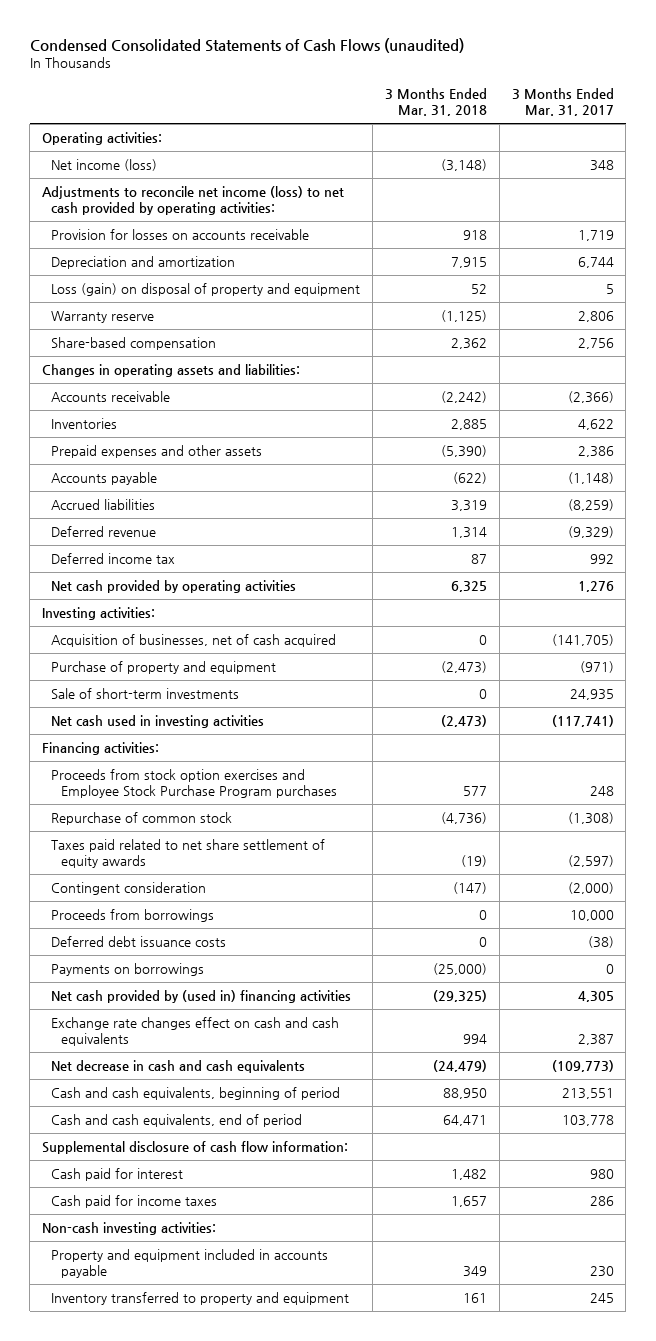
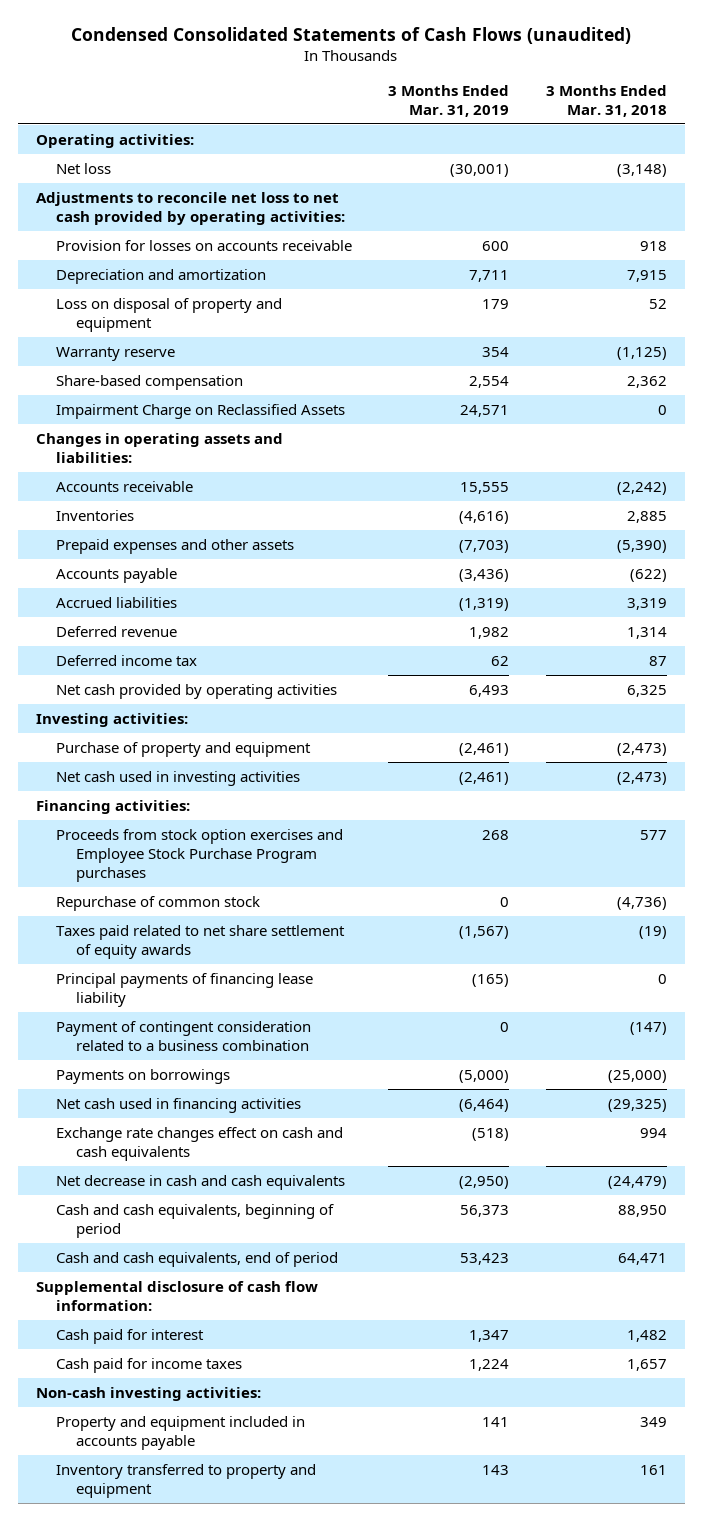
[511,87,614,117] 3 Months Ended Mar. 31, 2017 -> none
none -> [388,85,510,117] 3 Months Ended Mar. 31, 2019
[51,158,158,171] Net income (loss) -> [55,162,111,174] Net loss
[41,185,344,216] Adjustments to reconcile net income (loss) to net cash provided by operating activities: -> [35,191,345,225] Adjustments to reconcile net loss to net cash provided by operating activities:
[51,282,361,296] Loss (gain) on disposal of property and equipment -> [55,297,282,332] Loss on disposal of property and equipment
none -> [55,403,345,419] Impairment Charge on Reclassified Assets
[51,633,337,647] Acquisition of businesses, net of cash acquired -> none
[51,687,240,699] Sale of short-term investments -> none
[51,908,215,922] Proceeds from borrowings -> none
[51,935,227,947] Deferred debt issuance costs -> none
none -> [55,972,313,1007] Principal payments of financing lease liability
[51,881,207,895] Contingent consideration -> [55,1020,311,1051] Payment of contingent consideration related to a business combination
[51,989,352,1003] Net cash provided by (used in) financing activities -> [55,1097,301,1113] Net cash used in financing activities

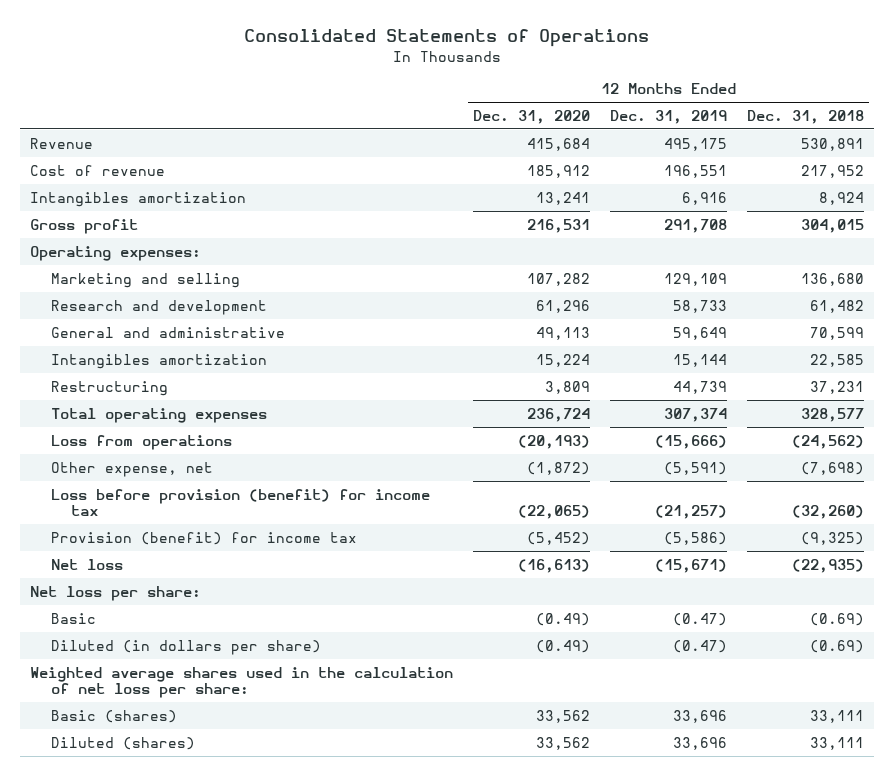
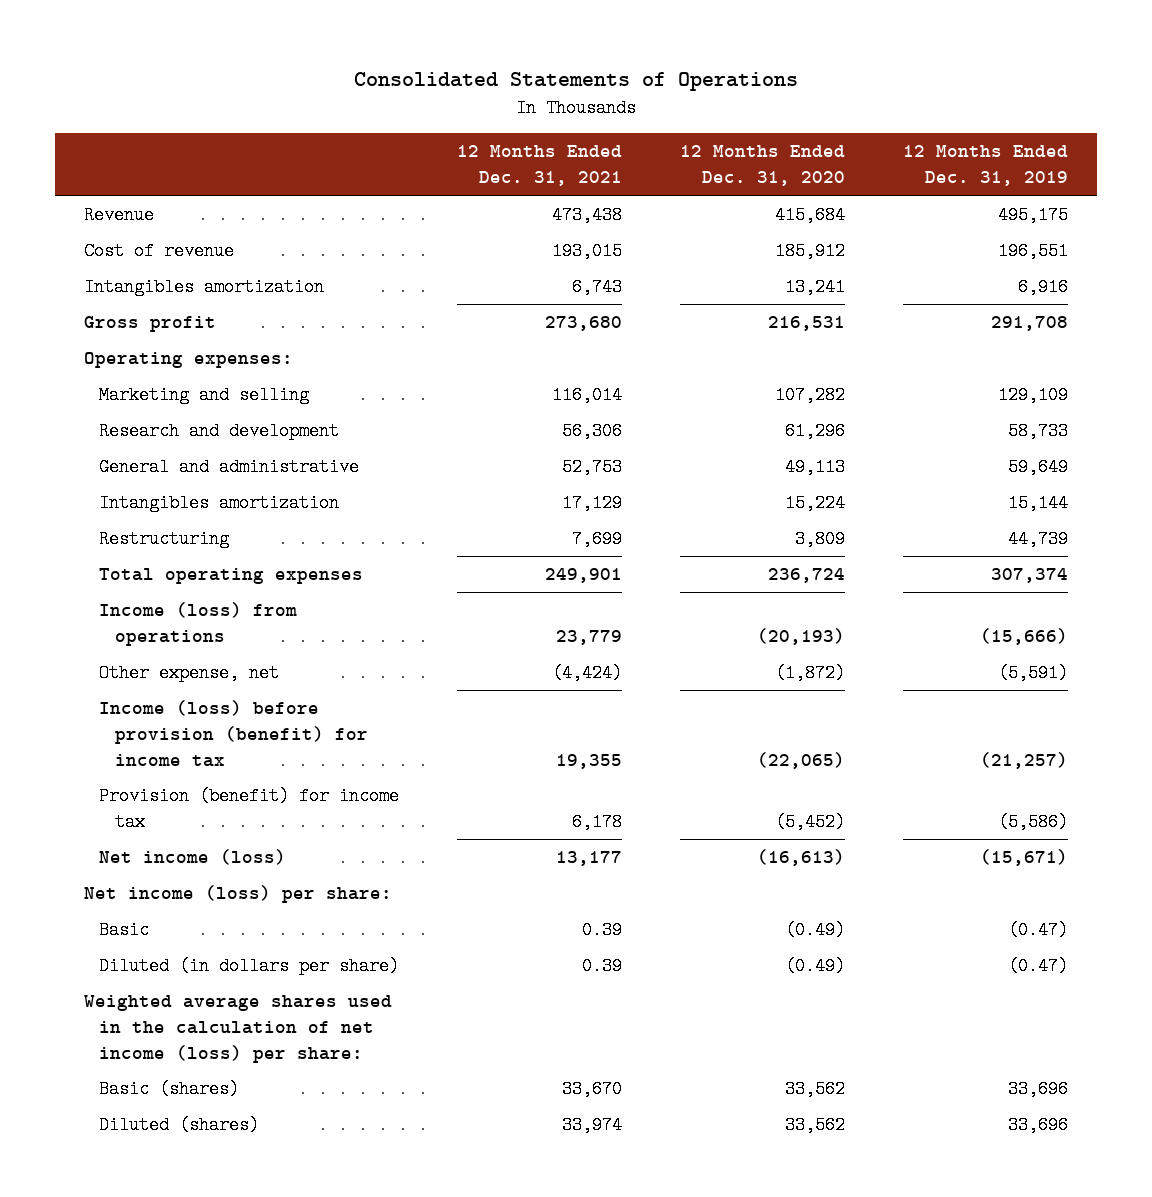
[747,110,865,125] Dec. 31, 2018 -> none
none -> [457,145,623,187] 12 Months Ended Dec. 31, 2021
[50,434,232,450] Loss from operations -> [99,602,298,646] Income (loss) from operations
[50,488,430,517] Loss before provision (benefit) for income tax -> [99,700,369,767] Income (loss) before provision (benefit) for income tax
[50,558,123,570] Net loss -> [99,849,287,866] Net income (loss)
[30,585,202,601] Net loss per share: -> [83,885,392,904] Net income (loss) per share:
[30,666,454,699] Weighted average shares used in the calculation of net loss per share: -> [83,995,392,1063] Weighted average shares used in the calculation of net income (loss) per share:

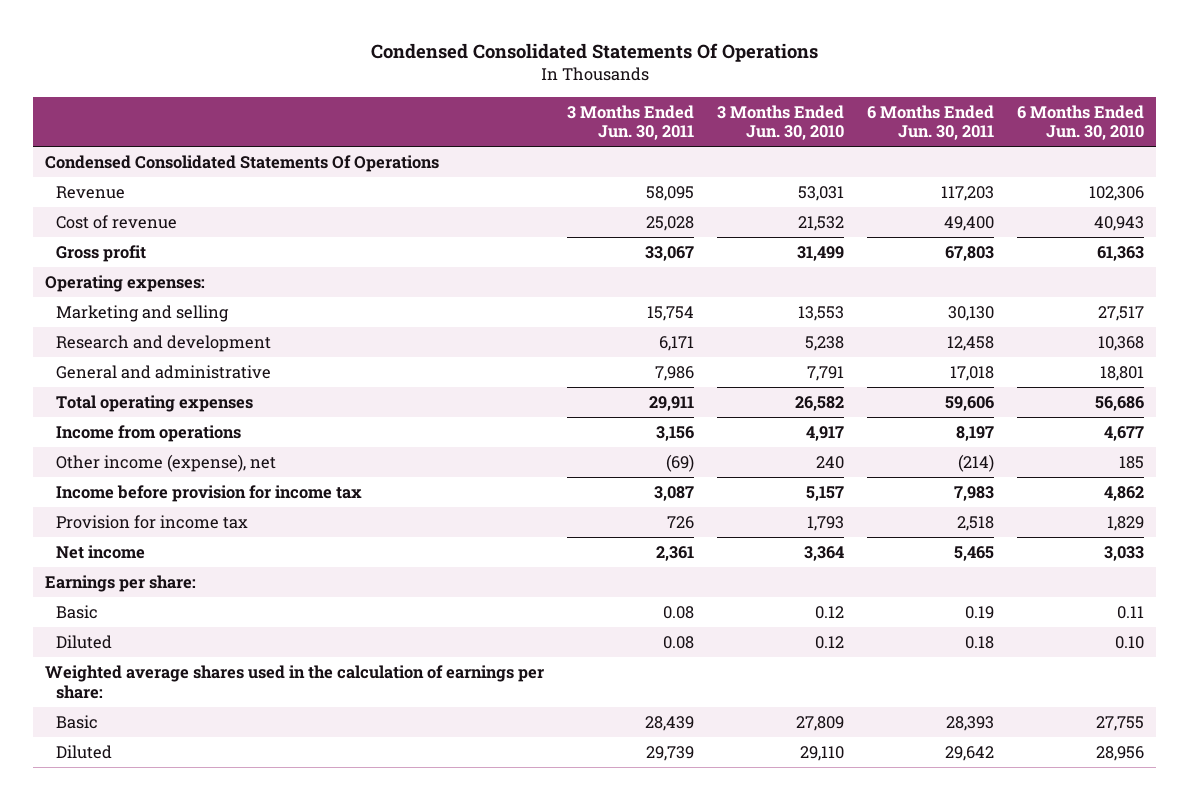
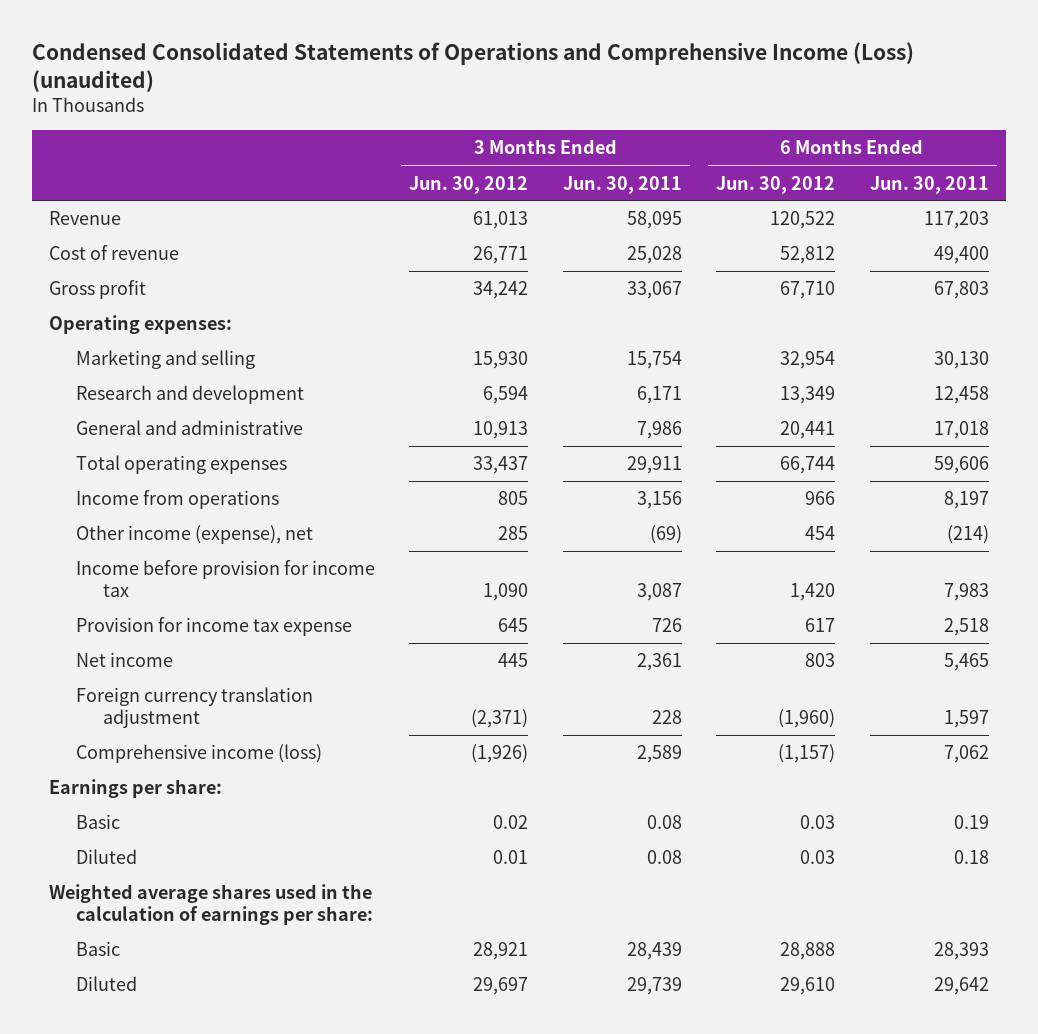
[370,43,818,63] Condensed Consolidated Statements Of Operations -> [31,41,914,92] Condensed Consolidated Statements of Operations and Comprehensive Income (Loss) (unaudited)
[717,104,845,141] 3 Months Ended Jun. 30, 2010 -> none
[1017,104,1145,141] 6 Months Ended Jun. 30, 2010 -> none
none -> [409,175,529,194] Jun. 30, 2012
none -> [716,175,836,194] Jun. 30, 2012
[44,154,439,172] Condensed Consolidated Statements Of Operations -> none
[56,514,249,529] Provision for income tax -> [76,617,353,637] Provision for income tax expense
none -> [76,687,314,729] Foreign currency translation adjustment
none -> [76,744,323,764] Comprehensive income (loss)

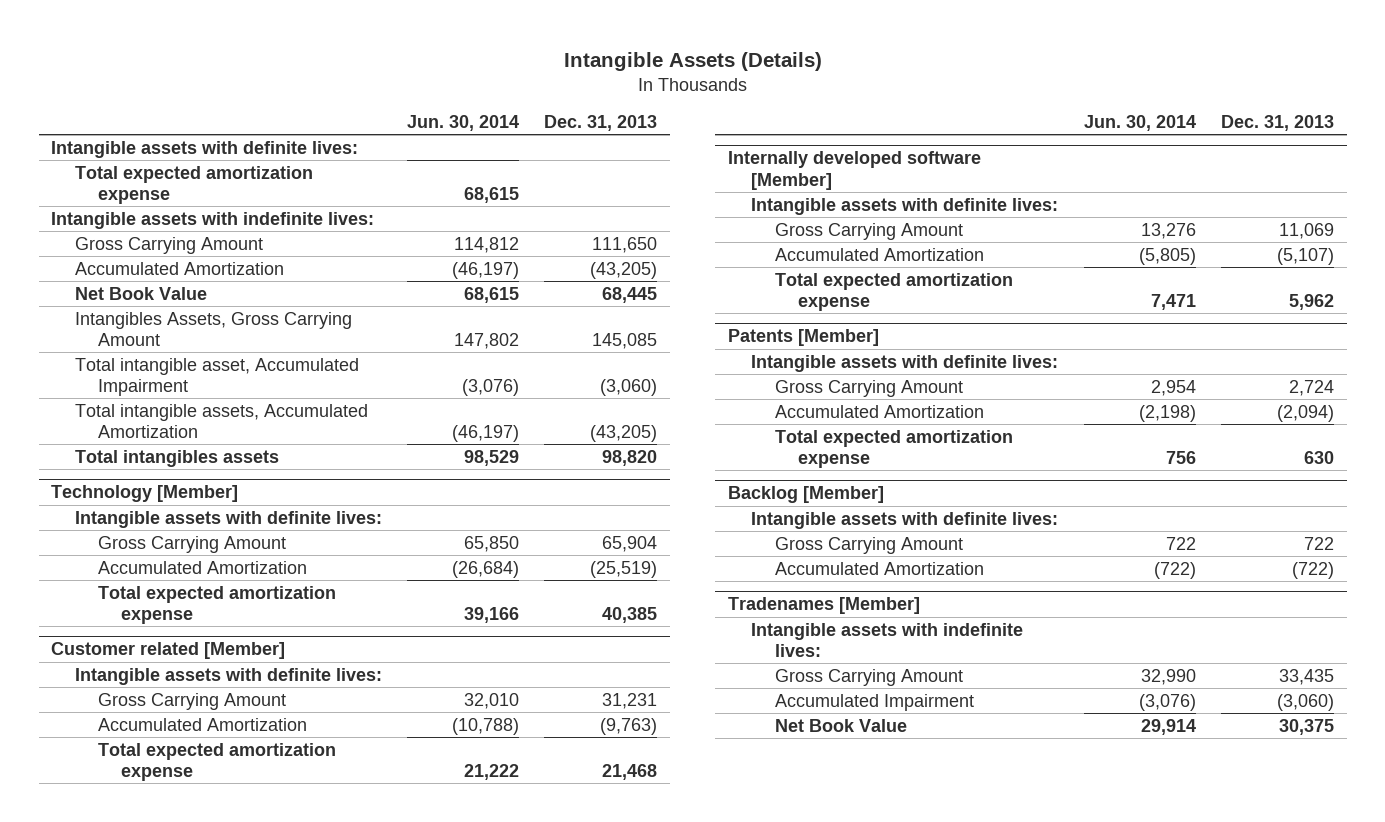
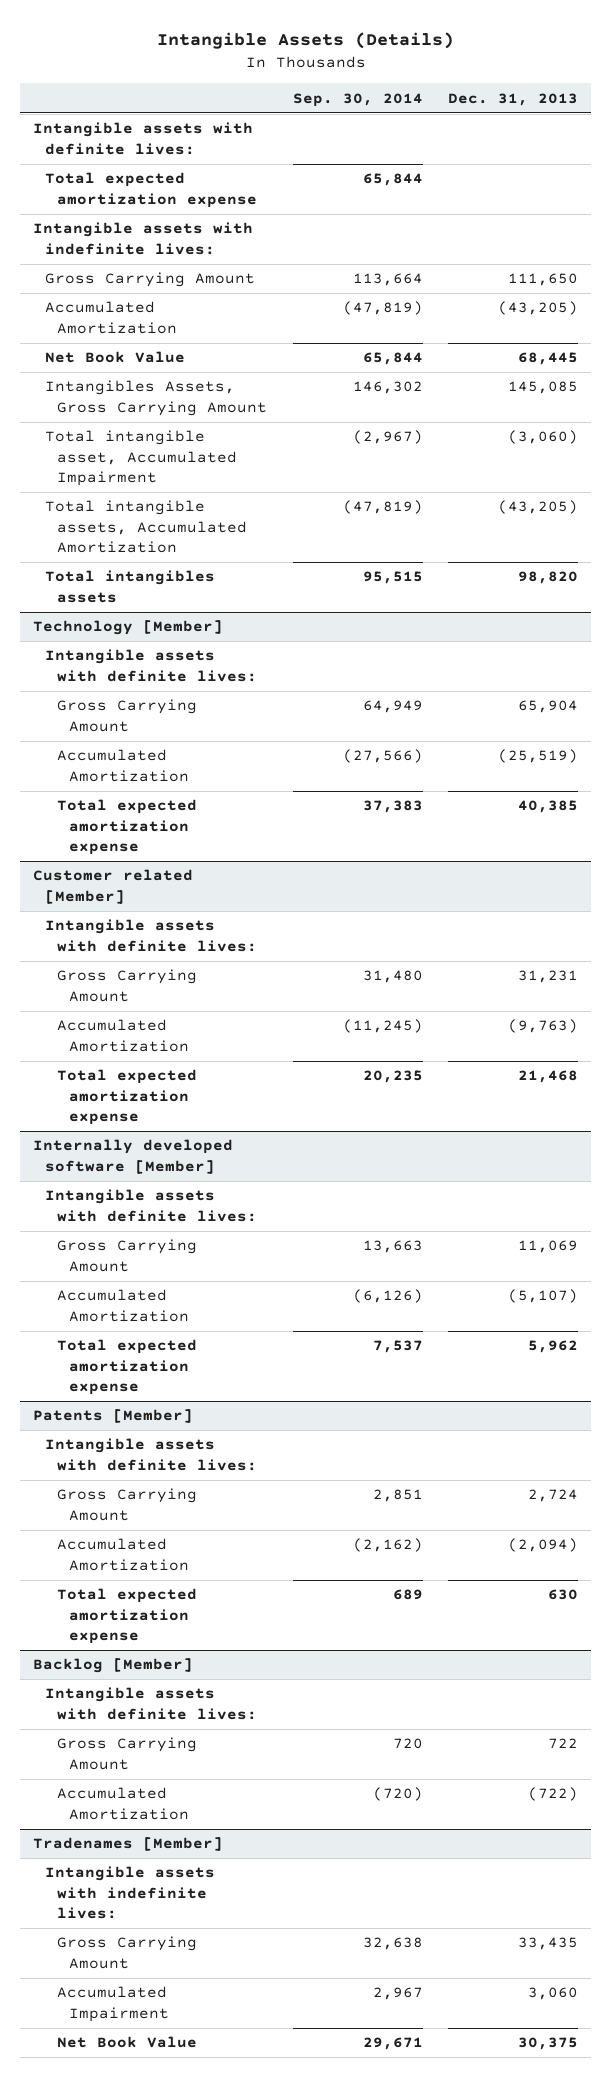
[407,114,520,131] Jun. 30, 2014 -> none
none -> [292,92,423,107] Sep. 30, 2014
[1276,693,1334,711] (3,060) -> [528,1987,579,2001] 3,060

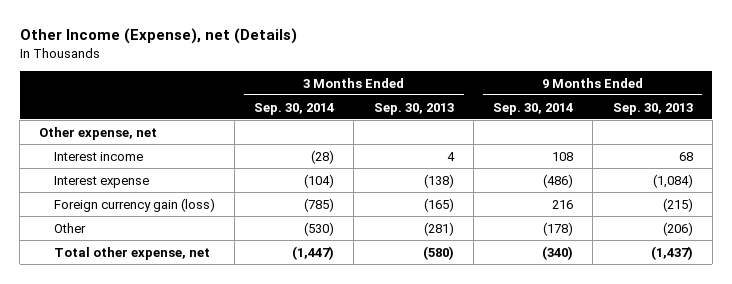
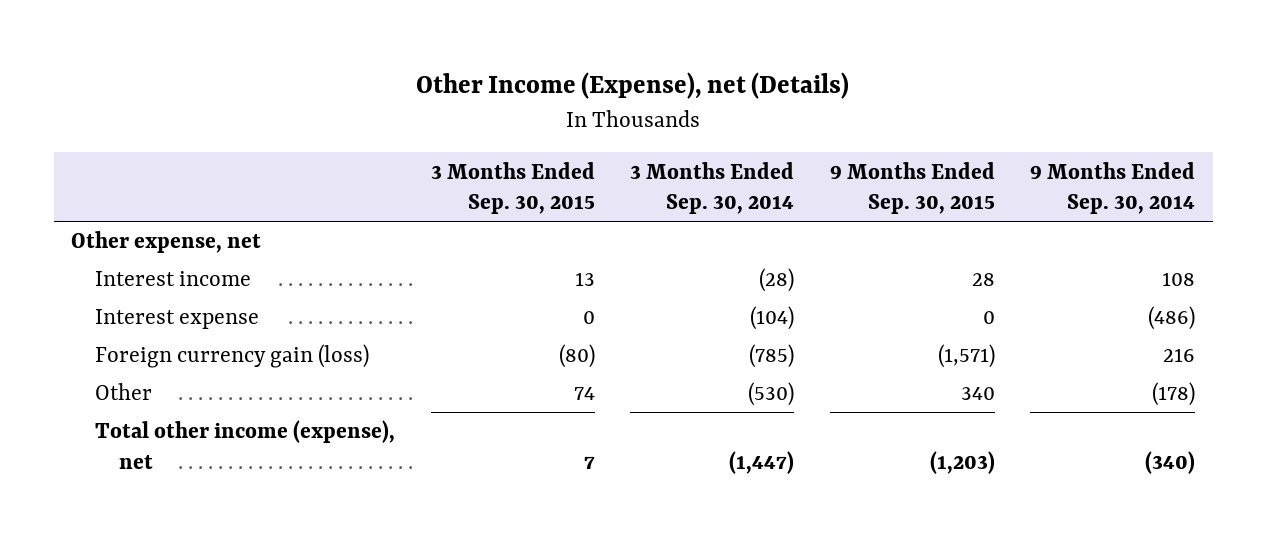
[373,102,454,115] Sep. 30, 2013 -> none
[612,102,693,115] Sep. 30, 2013 -> none
none -> [430,161,595,215] 3 Months Ended Sep. 30, 2015
none -> [829,161,995,215] 9 Months Ended Sep. 30, 2015
[53,246,210,260] Total other expense, net -> [95,420,396,470] Total other income (expense), net

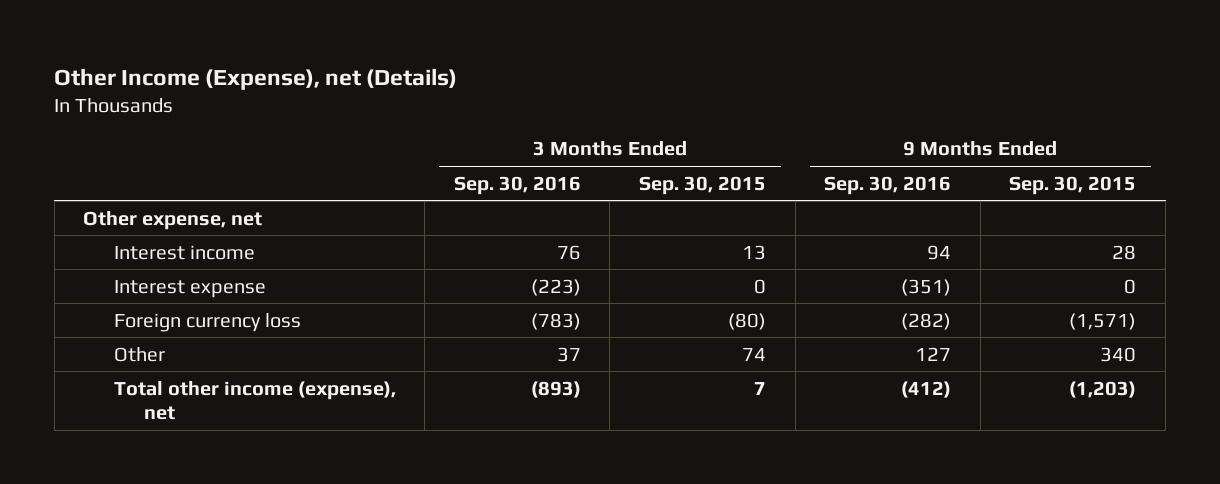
[630,161,795,215] 3 Months Ended Sep. 30, 2014 -> none
[1030,161,1196,215] 9 Months Ended Sep. 30, 2014 -> none
none -> [453,175,581,195] Sep. 30, 2016
none -> [824,175,952,195] Sep. 30, 2016
[95,344,370,369] Foreign currency gain (loss) -> [113,312,301,332] Foreign currency loss

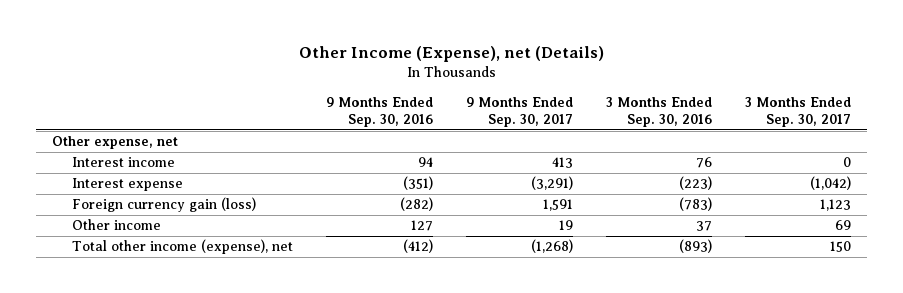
[639,175,767,195] Sep. 30, 2015 -> none
[1009,175,1137,195] Sep. 30, 2015 -> none
none -> [465,96,573,128] 9 Months Ended Sep. 30, 2017
none -> [744,96,851,128] 3 Months Ended Sep. 30, 2017
[113,312,301,332] Foreign currency loss -> [71,197,256,213] Foreign currency gain (loss)
[113,346,165,362] Other -> [71,219,161,231] Other income

